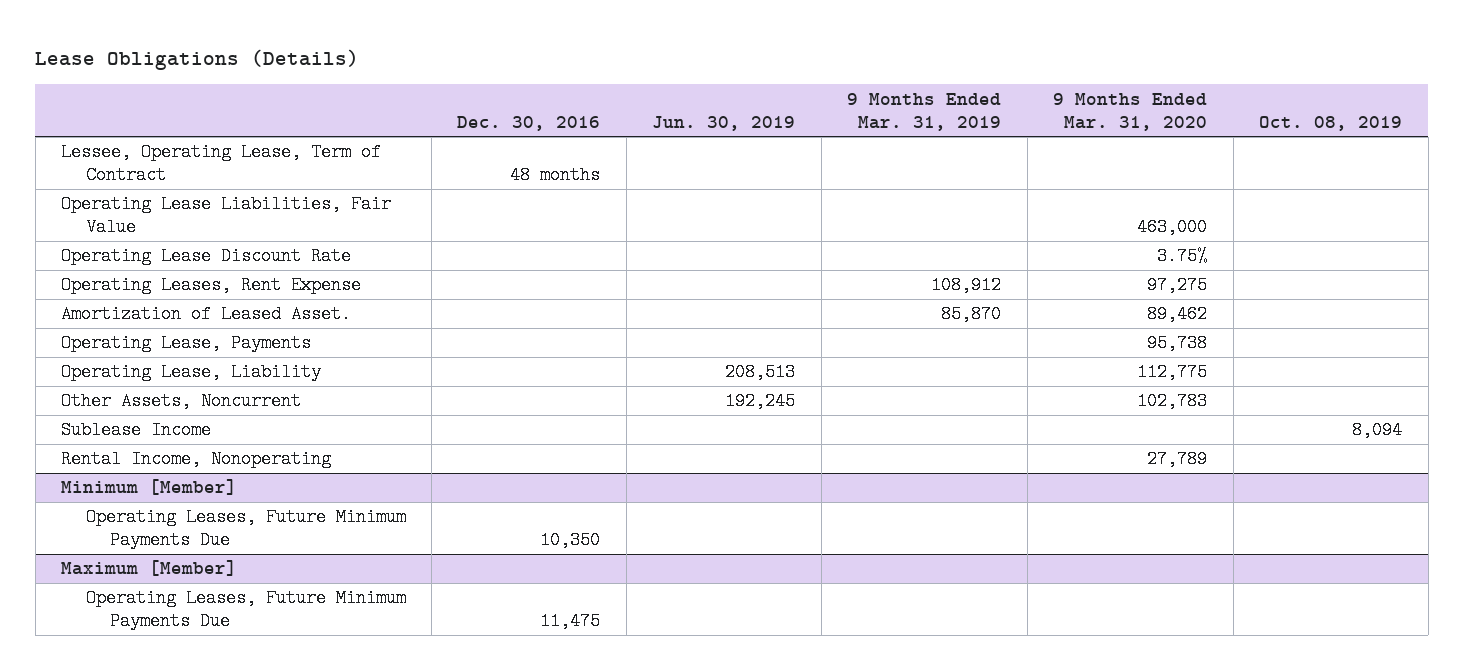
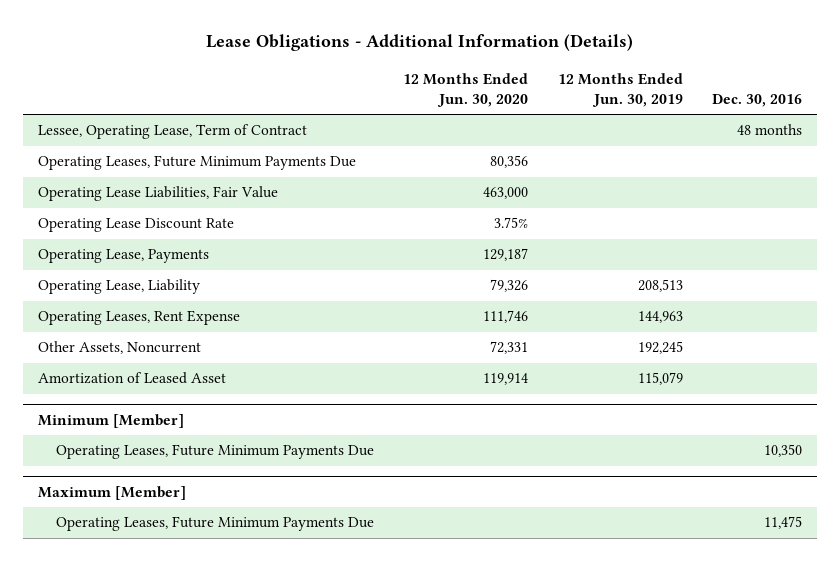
[35,49,360,71] Lease Obligations (Details) -> [205,34,633,52] Lease Obligations - Additional Information (Details)
[652,115,796,131] Jun. 30, 2019 -> none
[847,92,1002,131] 9 Months Ended Mar. 31, 2019 -> none
[1053,92,1208,131] 9 Months Ended Mar. 31, 2020 -> none
[1259,115,1403,131] Oct. 08, 2019 -> none
none -> [403,72,529,107] 12 Months Ended Jun. 30, 2020
none -> [557,72,683,107] 12 Months Ended Jun. 30, 2019
none -> [37,155,356,171] Operating Leases, Future Minimum Payments Due
[61,305,352,324] Amortization of Leased Asset. -> none
[61,276,362,295] Operating Leases, Rent Expense -> [37,310,240,326] Operating Leases, Rent Expense
[61,421,212,440] Sublease Income -> none
[61,450,332,469] Rental Income, Nonoperating -> none
none -> [37,372,226,385] Amortization of Leased Asset

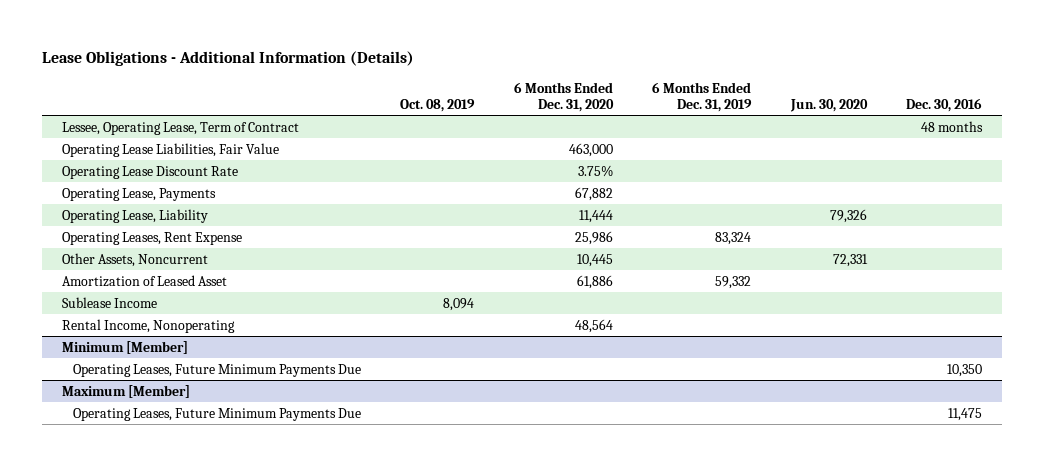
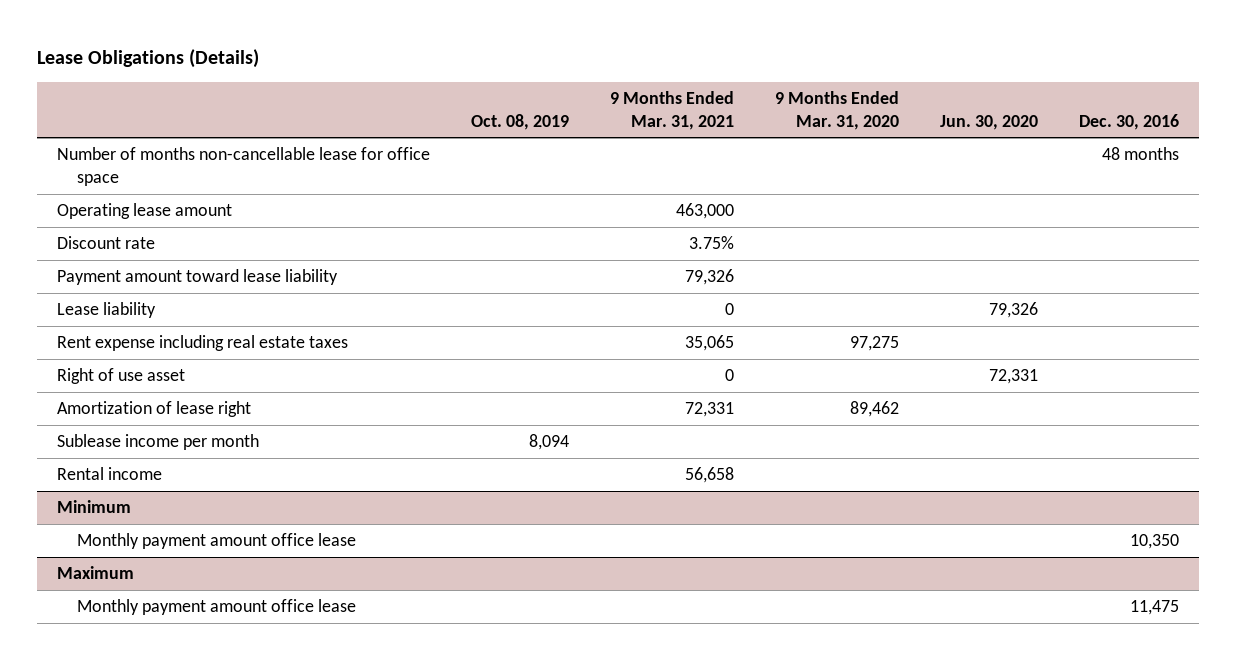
[42,51,415,67] Lease Obligations - Additional Information (Details) -> [36,49,259,69] Lease Obligations (Details)
[513,81,614,112] 6 Months Ended Dec. 31, 2020 -> none
[652,81,753,112] 6 Months Ended Dec. 31, 2019 -> none
none -> [610,91,735,130] 9 Months Ended Mar. 31, 2021
none -> [774,91,899,130] 9 Months Ended Mar. 31, 2020
[62,121,300,135] Lessee, Operating Lease, Term of Contract -> [57,147,431,186] Number of months non-cancellable lease for office space
[62,142,280,157] Operating Lease Liabilities, Fair Value -> [57,203,233,220] Operating lease amount
[62,165,239,179] Operating Lease Discount Rate -> [57,236,156,250] Discount rate
[62,187,217,201] Operating Lease, Payments -> [57,269,339,286] Payment amount toward lease liability
[62,208,209,223] Operating Lease, Liability -> [57,302,157,319] Lease liability
[62,231,243,245] Operating Leases, Rent Expense -> [57,335,349,352] Rent expense including real estate taxes
[62,252,209,267] Other Assets, Noncurrent -> [57,368,186,385] Right of use asset
[62,274,228,287] Amortization of Leased Asset -> [57,401,252,418] Amortization of lease right
[62,296,158,308] Sublease Income -> [57,434,260,451] Sublease income per month
[62,318,236,333] Rental Income, Nonoperating -> [57,467,163,481] Rental income
[62,340,189,354] Minimum [Member] -> [57,500,132,514] Minimum
[72,363,361,377] Operating Leases, Future Minimum Payments Due -> [77,533,357,550] Monthly payment amount office lease
[62,384,191,398] Maximum [Member] -> [57,566,135,580] Maximum
[72,407,361,421] Operating Leases, Future Minimum Payments Due -> [77,599,357,616] Monthly payment amount office lease

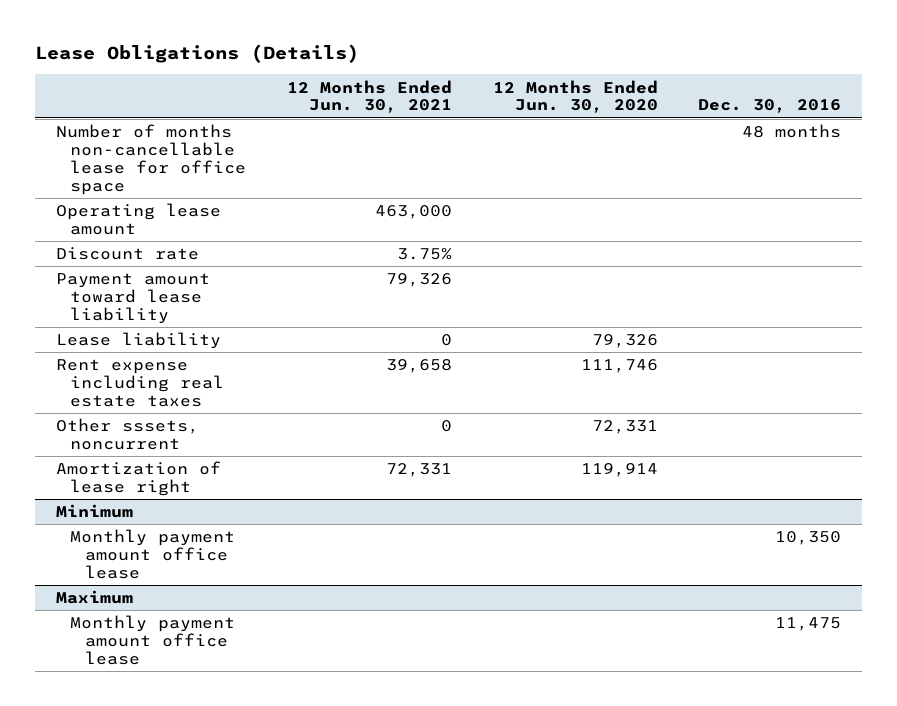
[471,113,570,130] Oct. 08, 2019 -> none
[610,91,735,130] 9 Months Ended Mar. 31, 2021 -> none
[774,91,899,130] 9 Months Ended Mar. 31, 2020 -> none
[939,114,1038,130] Jun. 30, 2020 -> none
none -> [287,79,453,114] 12 Months Ended Jun. 30, 2021
none -> [492,79,658,114] 12 Months Ended Jun. 30, 2020
[57,368,186,385] Right of use asset -> [55,418,199,450] Other sssets, noncurrent
[57,434,260,451] Sublease income per month -> none
[57,467,163,481] Rental income -> none

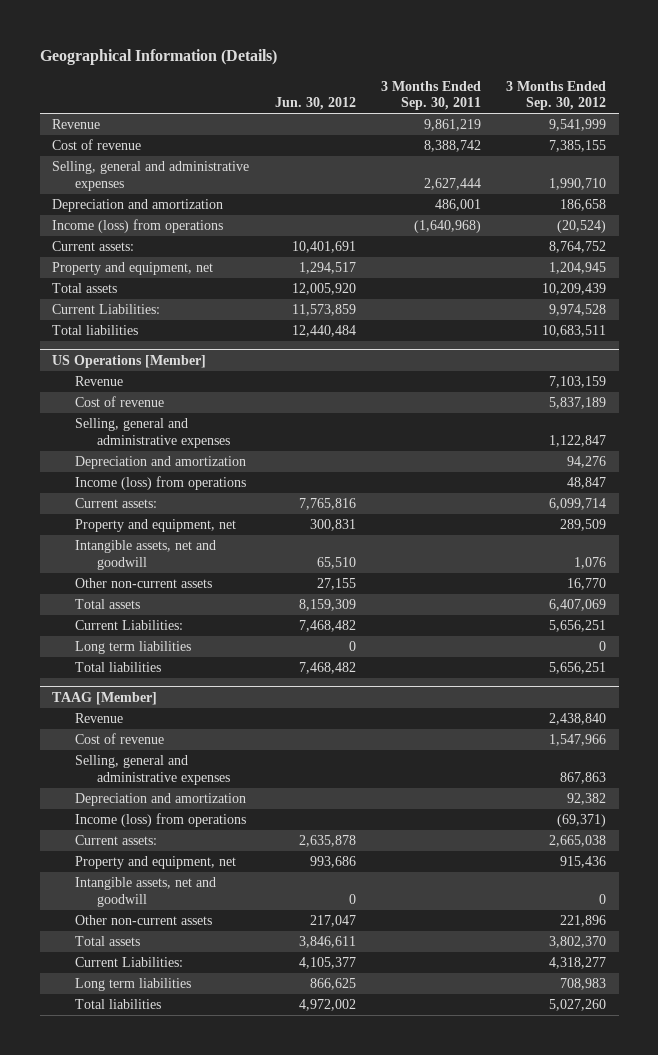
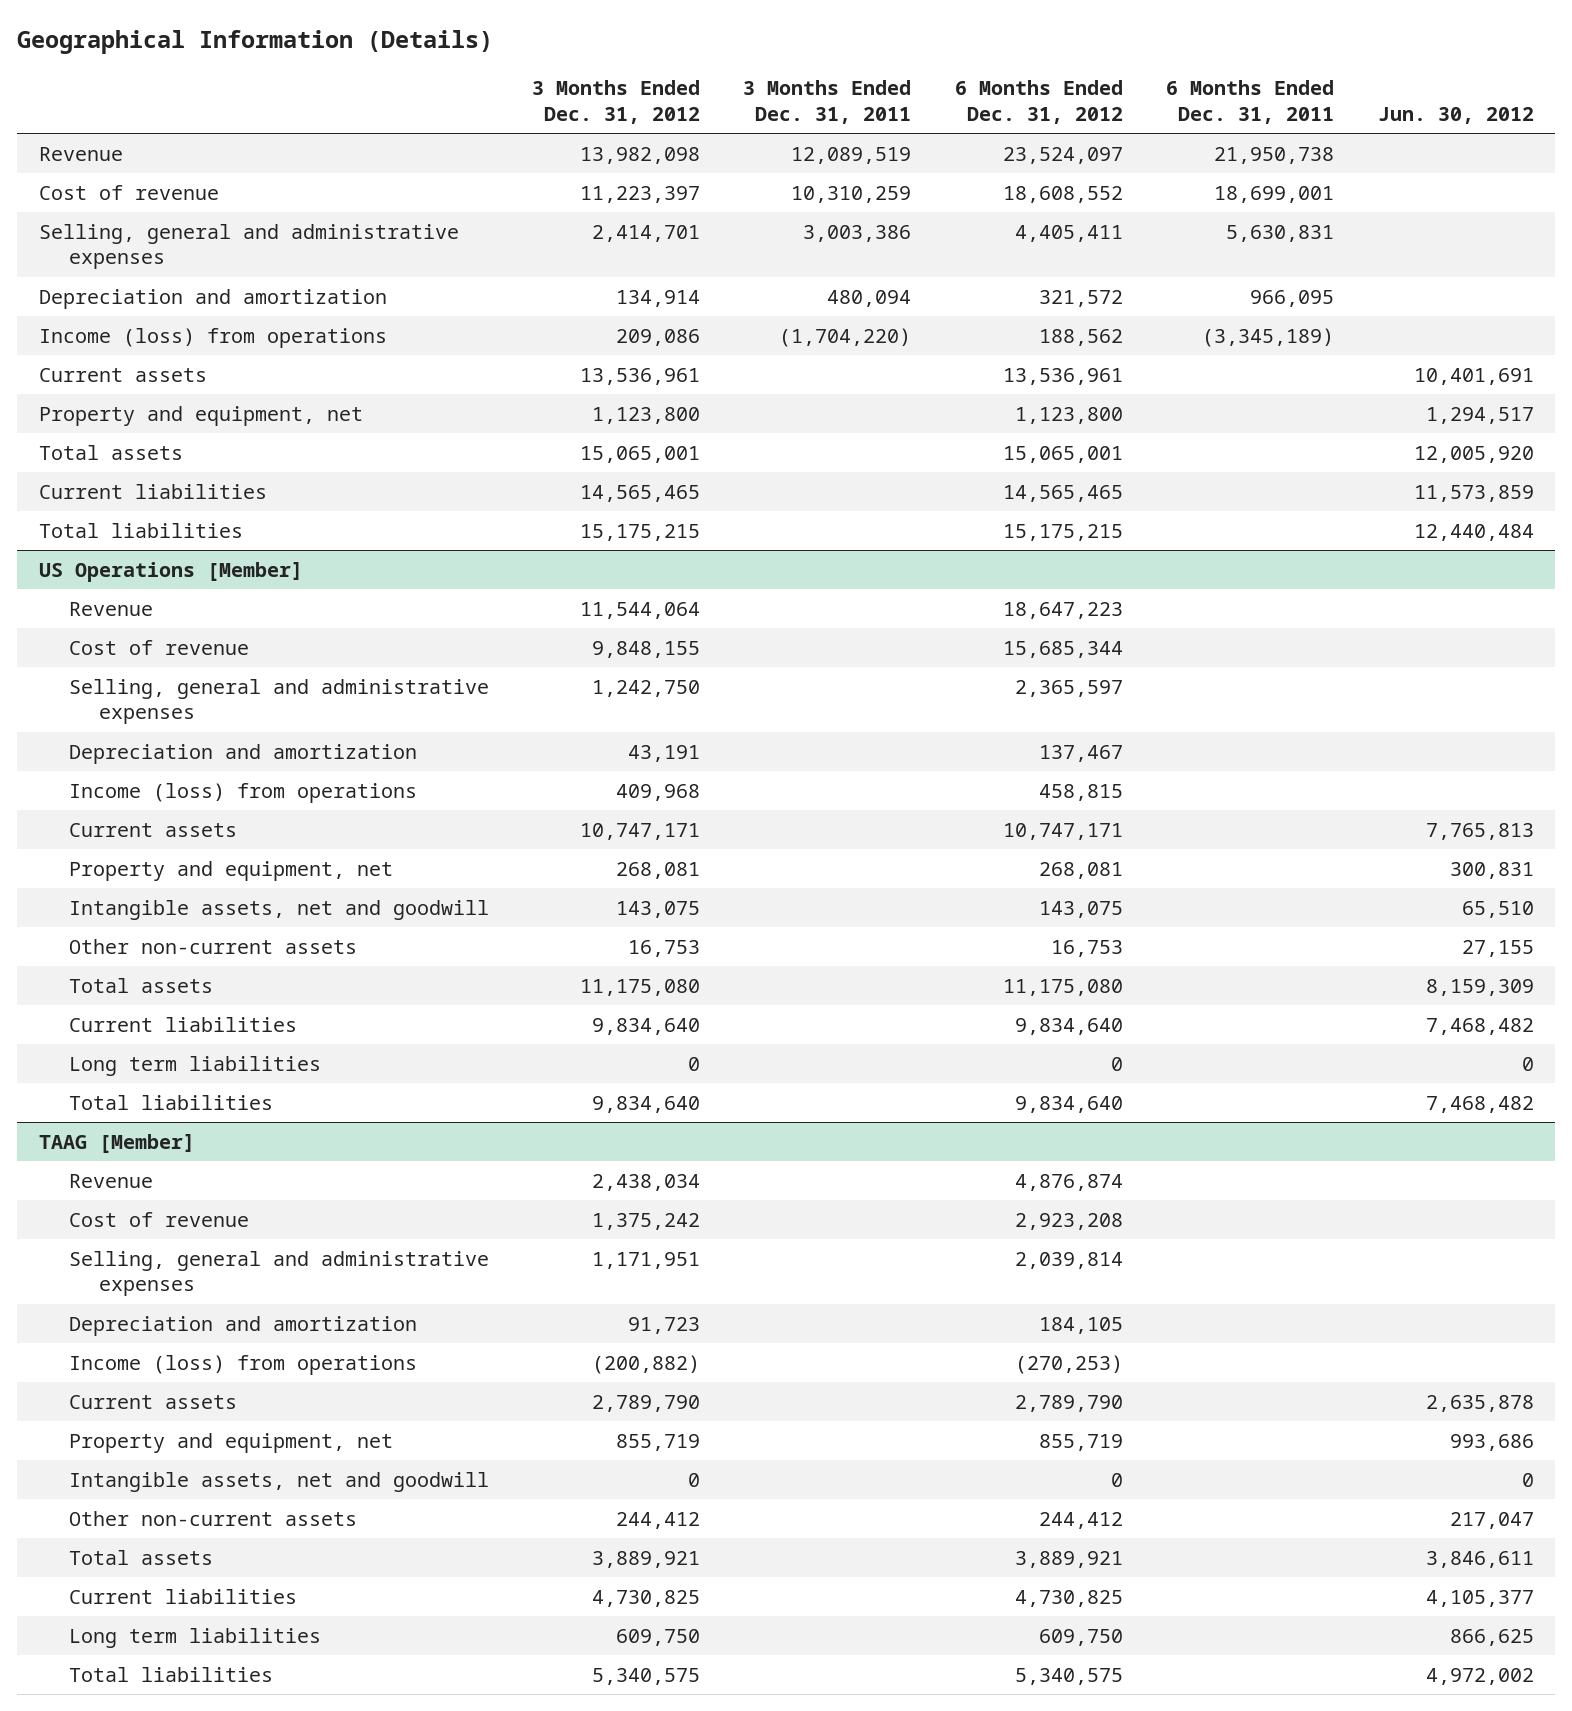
[380,80,481,111] 3 Months Ended Sep. 30, 2011 -> none
[506,80,607,111] 3 Months Ended Sep. 30, 2012 -> none
none -> [532,80,701,124] 3 Months Ended Dec. 31, 2012
none -> [743,80,912,124] 3 Months Ended Dec. 31, 2011
none -> [954,80,1123,124] 6 Months Ended Dec. 31, 2012
none -> [1166,80,1335,124] 6 Months Ended Dec. 31, 2011
[52,241,135,252] Current assets: -> [38,367,207,382] Current assets
[52,304,161,315] Current Liabilities: -> [38,483,267,499] Current liabilities
[74,498,157,509] Current assets: -> [68,822,237,837] Current assets
[298,498,356,511] 7,765,816 -> [1425,822,1534,840] 7,765,813
[74,620,183,631] Current Liabilities: -> [68,1016,297,1032] Current liabilities
[74,835,157,846] Current assets: -> [68,1394,237,1409] Current assets
[74,957,183,968] Current Liabilities: -> [68,1588,297,1604] Current liabilities

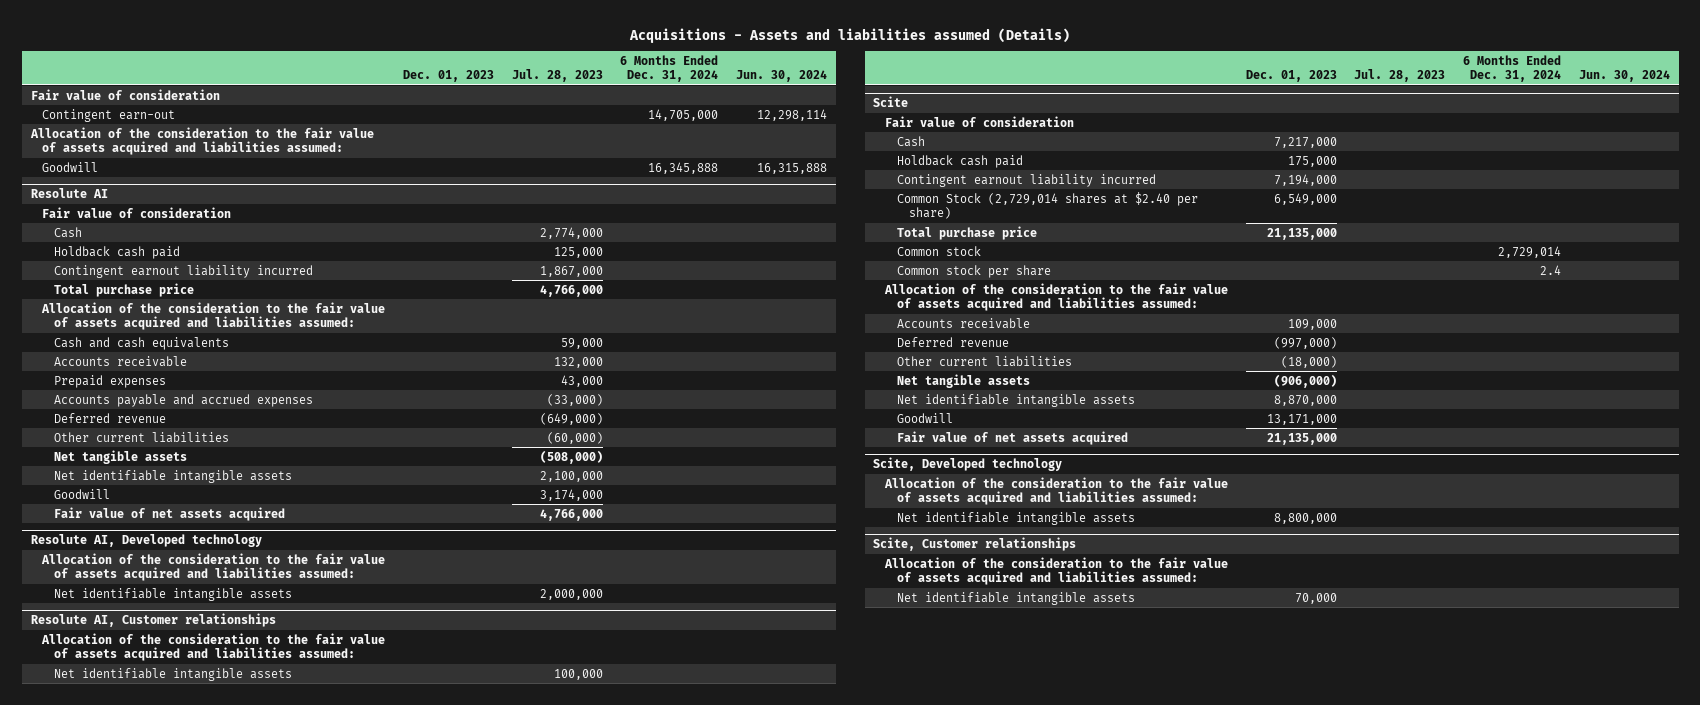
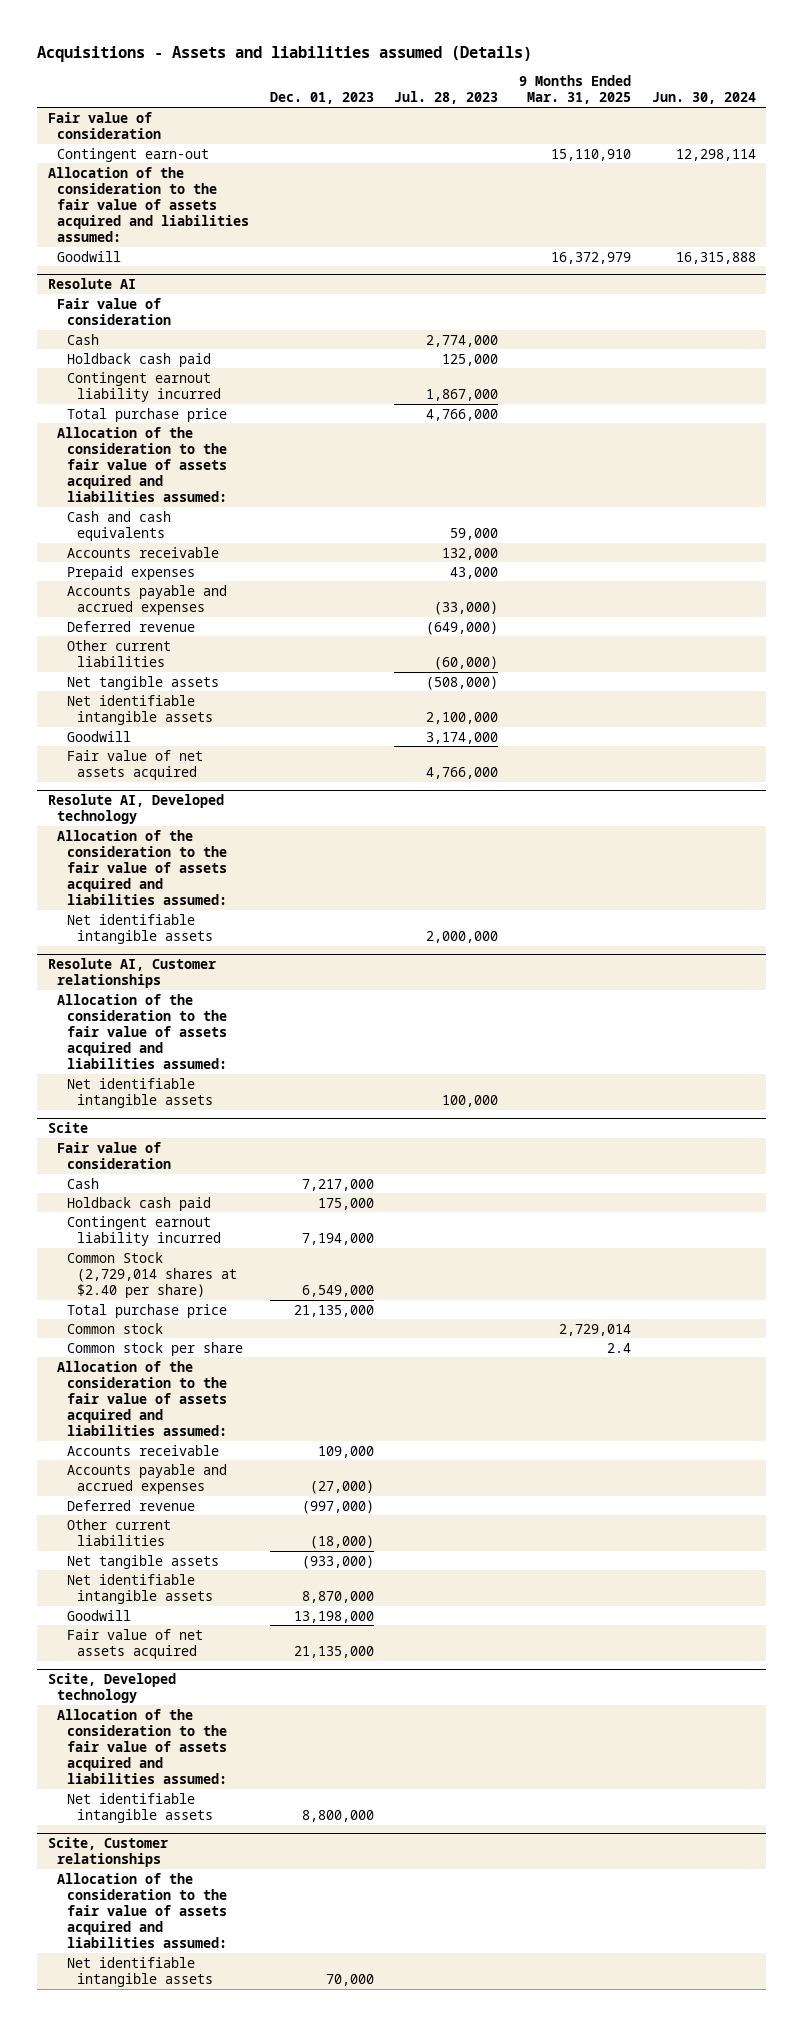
[620,54,719,83] 6 Months Ended Dec. 31, 2024 -> none
none -> [519,75,632,105] 9 Months Ended Mar. 31, 2025
none -> [66,1463,227,1494] Accounts payable and accrued expenses
[1273,373,1337,388] (906,000) -> [301,1554,374,1569] (933,000)
[1266,413,1337,425] 13,171,000 -> [293,1610,374,1623] 13,198,000

